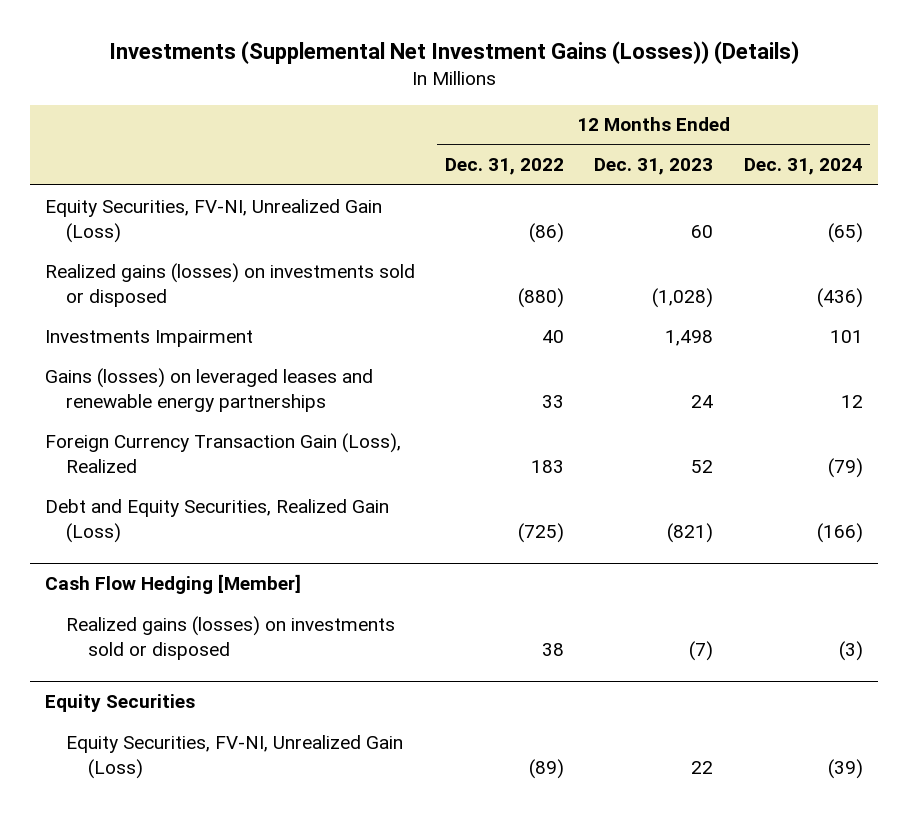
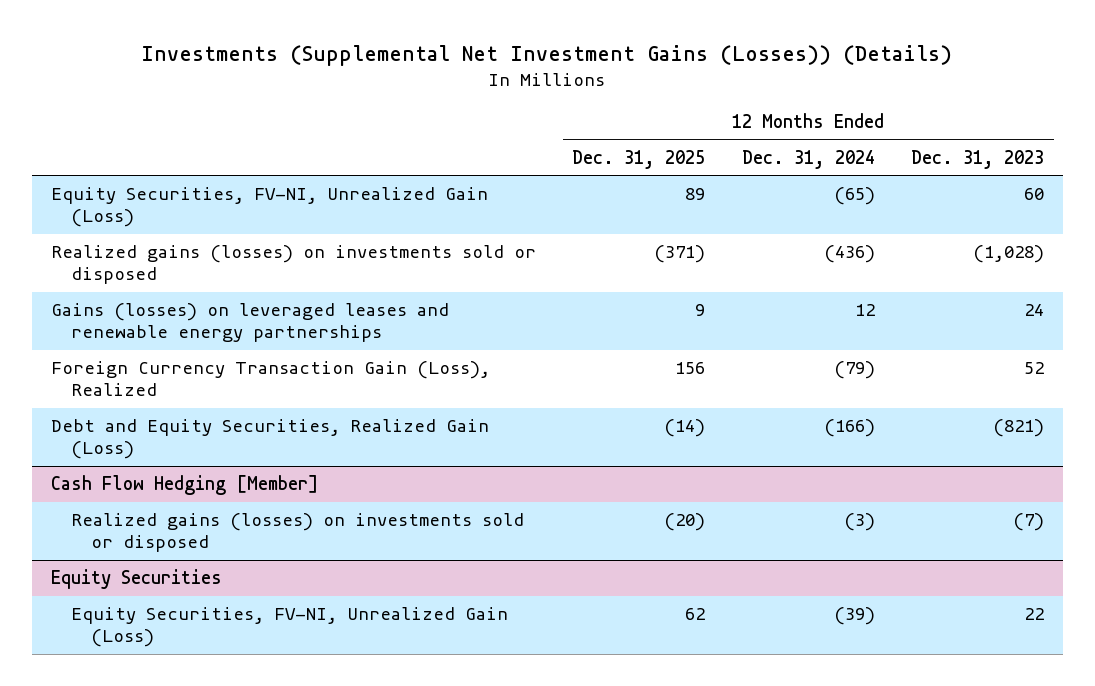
[444,158,564,176] Dec. 31, 2022 -> none
none -> [572,149,706,169] Dec. 31, 2025
[44,329,253,347] Investments Impairment -> none

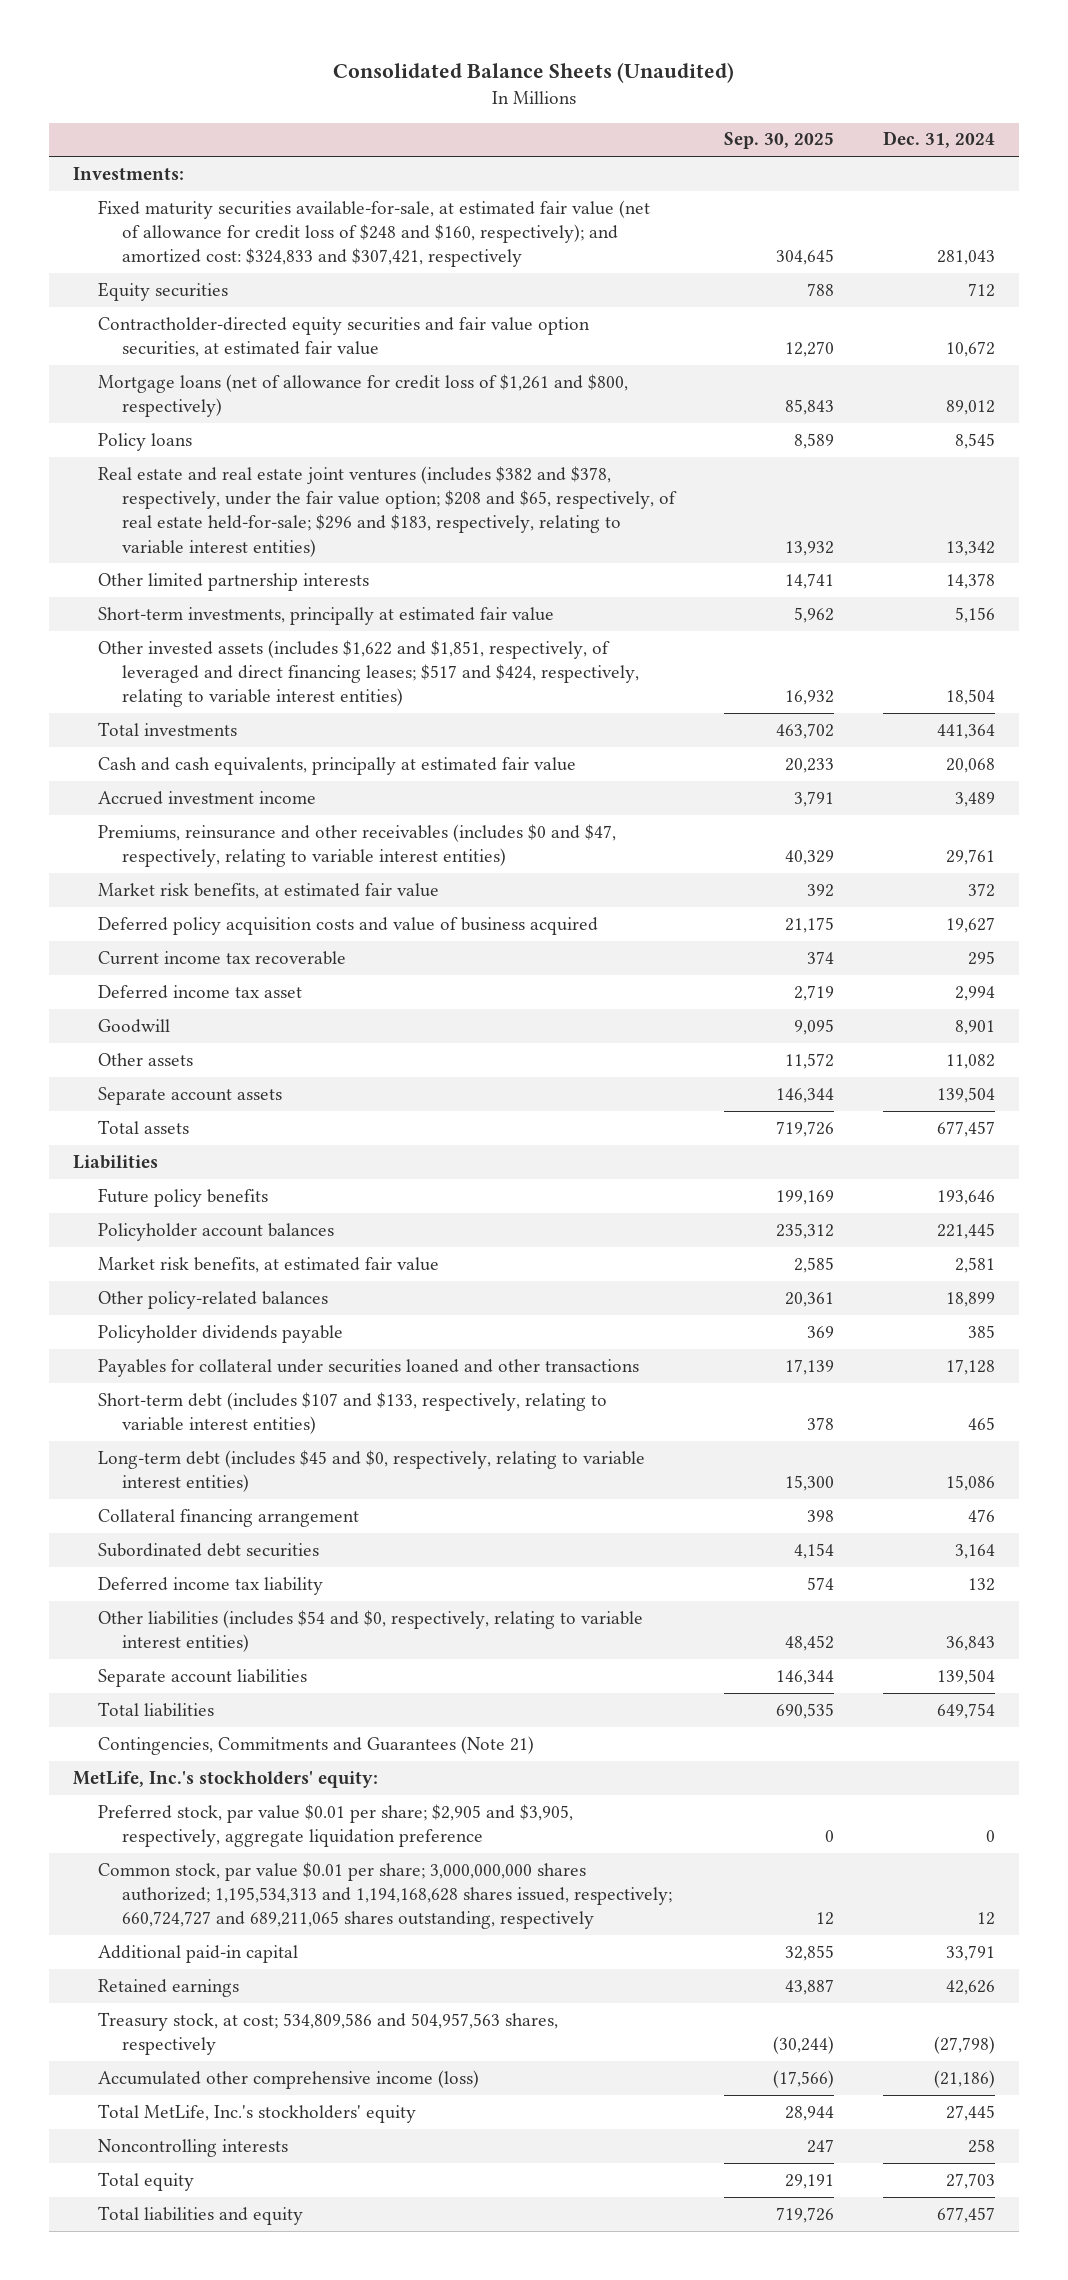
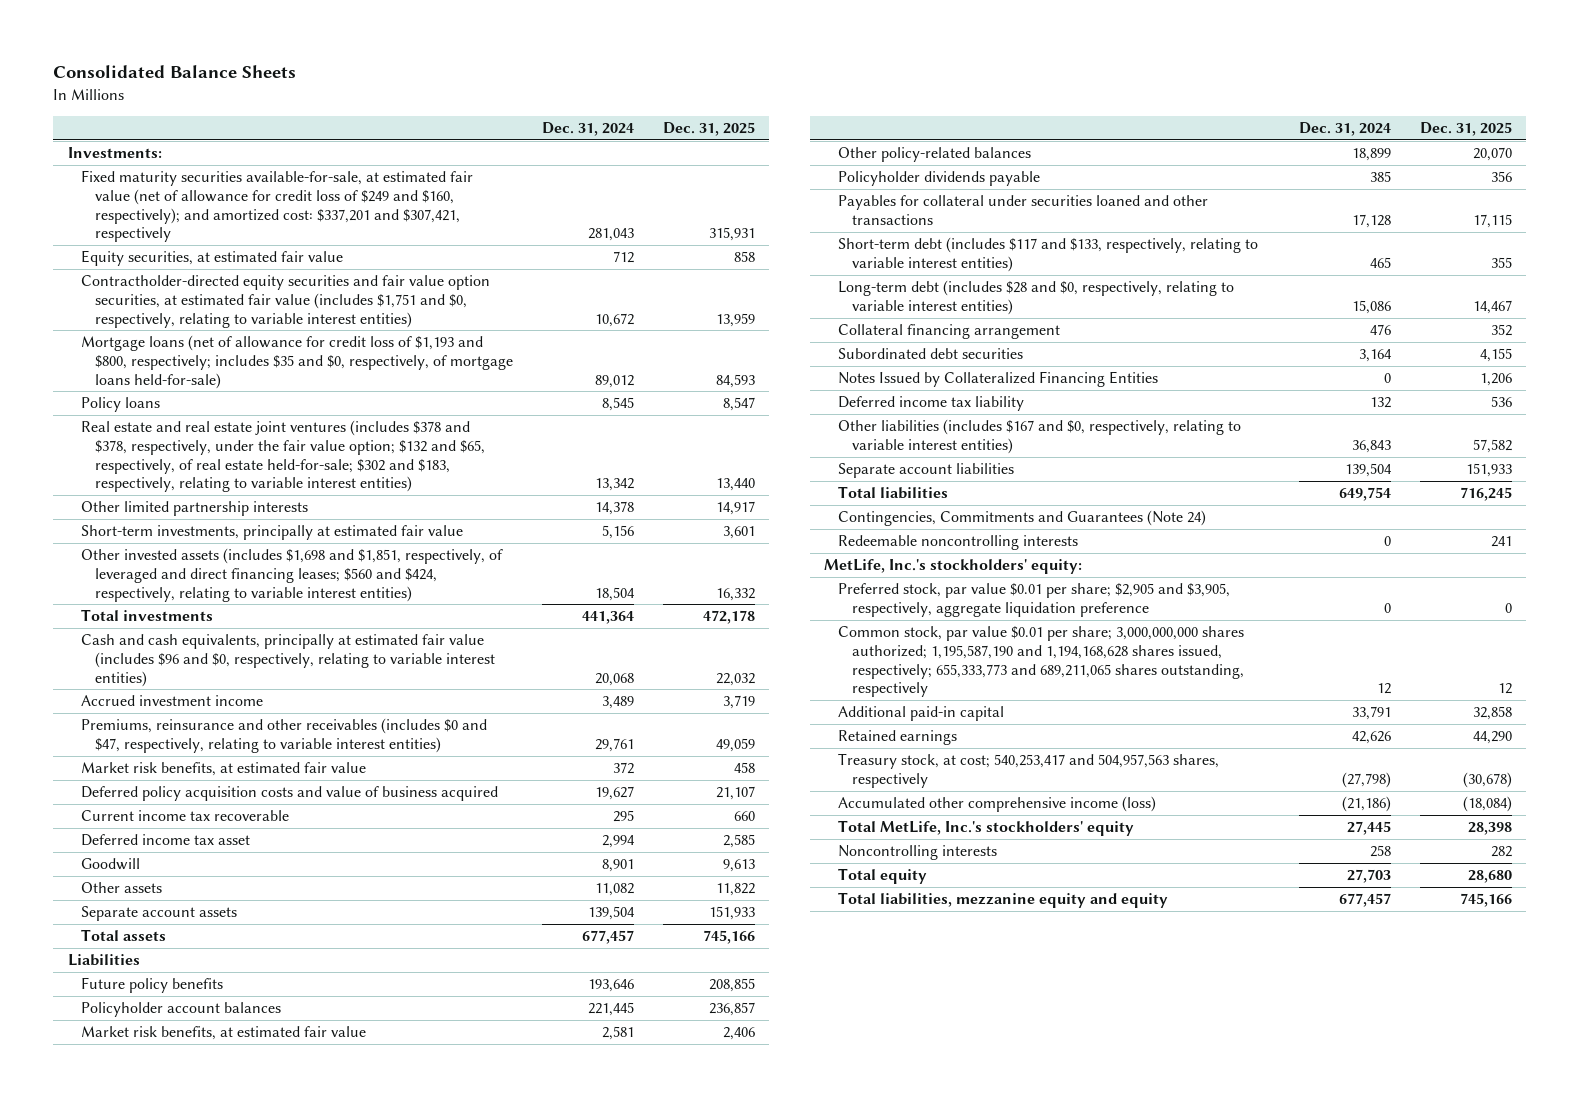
[332,62,734,84] Consolidated Balance Sheets (Unaudited) -> [53,65,297,79] Consolidated Balance Sheets
[723,132,834,150] Sep. 30, 2025 -> none
none -> [663,122,756,137] Dec. 31, 2025
[97,199,650,268] Fixed maturity securities available-for-sale, at estimated fair value (net of allowance for credit loss of $248 and $160, respectively); and amortized cost: $324,833 and $307,421, respectively -> [81,170,474,243] Fixed maturity securities available-for-sale, at estimated fair value (net of allowance for credit loss of $249 and $160, respectively); and amortized cost: $337,201 and $307,421, respectively
[97,281,228,301] Equity securities -> [81,250,344,267] Equity securities, at estimated fair value
[97,316,590,358] Contractholder-directed equity securities and fair value option securities, at estimated fair value -> [81,275,491,328] Contractholder-directed equity securities and fair value option securities, at estimated fair value (includes $1,751 and $0, respectively, relating to variable interest entities)
[97,373,628,418] Mortgage loans (net of allowance for credit loss of $1,261 and $800, respectively) -> [81,335,514,389] Mortgage loans (net of allowance for credit loss of $1,193 and $800, respectively; includes $35 and $0, respectively, of mortgage loans held-for-sale)
[97,465,678,557] Real estate and real estate joint ventures (includes $382 and $378, respectively, under the fair value option; $208 and $65, respectively, of real estate held-for-sale; $296 and $183, respectively, relating to variable interest entities) -> [81,420,486,493] Real estate and real estate joint ventures (includes $378 and $378, respectively, under the fair value option; $132 and $65, respectively, of real estate held-for-sale; $302 and $183, respectively, relating to variable interest entities)
[97,639,640,708] Other invested assets (includes $1,622 and $1,851, respectively, of leveraged and direct financing leases; $517 and $424, respectively, relating to variable interest entities) -> [81,548,504,602] Other invested assets (includes $1,698 and $1,851, respectively, of leveraged and direct financing leases; $560 and $424, respectively, relating to variable interest entities)
[97,756,576,775] Cash and cash equivalents, principally at estimated fair value -> [81,634,496,687] Cash and cash equivalents, principally at estimated fair value (includes $96 and $0, respectively, relating to variable interest entities)
[97,1391,607,1435] Short-term debt (includes $107 and $133, respectively, relating to variable interest entities) -> [837,237,1258,272] Short-term debt (includes $117 and $133, respectively, relating to variable interest entities)
[97,1449,645,1493] Long-term debt (includes $45 and $0, respectively, relating to variable interest entities) -> [837,280,1234,315] Long-term debt (includes $28 and $0, respectively, relating to variable interest entities)
none -> [837,371,1158,388] Notes Issued by Collateralized Financing Entities
[97,1609,643,1653] Other liabilities (includes $54 and $0, respectively, relating to variable interest entities) -> [837,419,1241,454] Other liabilities (includes $167 and $0, respectively, relating to variable interest entities)
[97,1735,534,1755] Contingencies, Commitments and Guarantees (Note 21) -> [837,510,1206,527] Contingencies, Commitments and Guarantees (Note 24)
none -> [837,535,1078,551] Redeemable noncontrolling interests
[97,1861,673,1930] Common stock, par value $0.01 per share; 3,000,000,000 shares authorized; 1,195,534,313 and 1,194,168,628 shares issued, respectively; 660,724,727 and 689,211,065 shares outstanding, respectively -> [837,626,1244,698] Common stock, par value $0.01 per share; 3,000,000,000 shares authorized; 1,195,587,190 and 1,194,168,628 shares issued, respectively; 655,333,773 and 689,211,065 shares outstanding, respectively
[97,2011,558,2056] Treasury stock, at cost; 534,809,586 and 504,957,563 shares, respectively -> [837,753,1219,788] Treasury stock, at cost; 540,253,417 and 504,957,563 shares, respectively
[97,2205,303,2225] Total liabilities and equity -> [837,892,1168,909] Total liabilities, mezzanine equity and equity

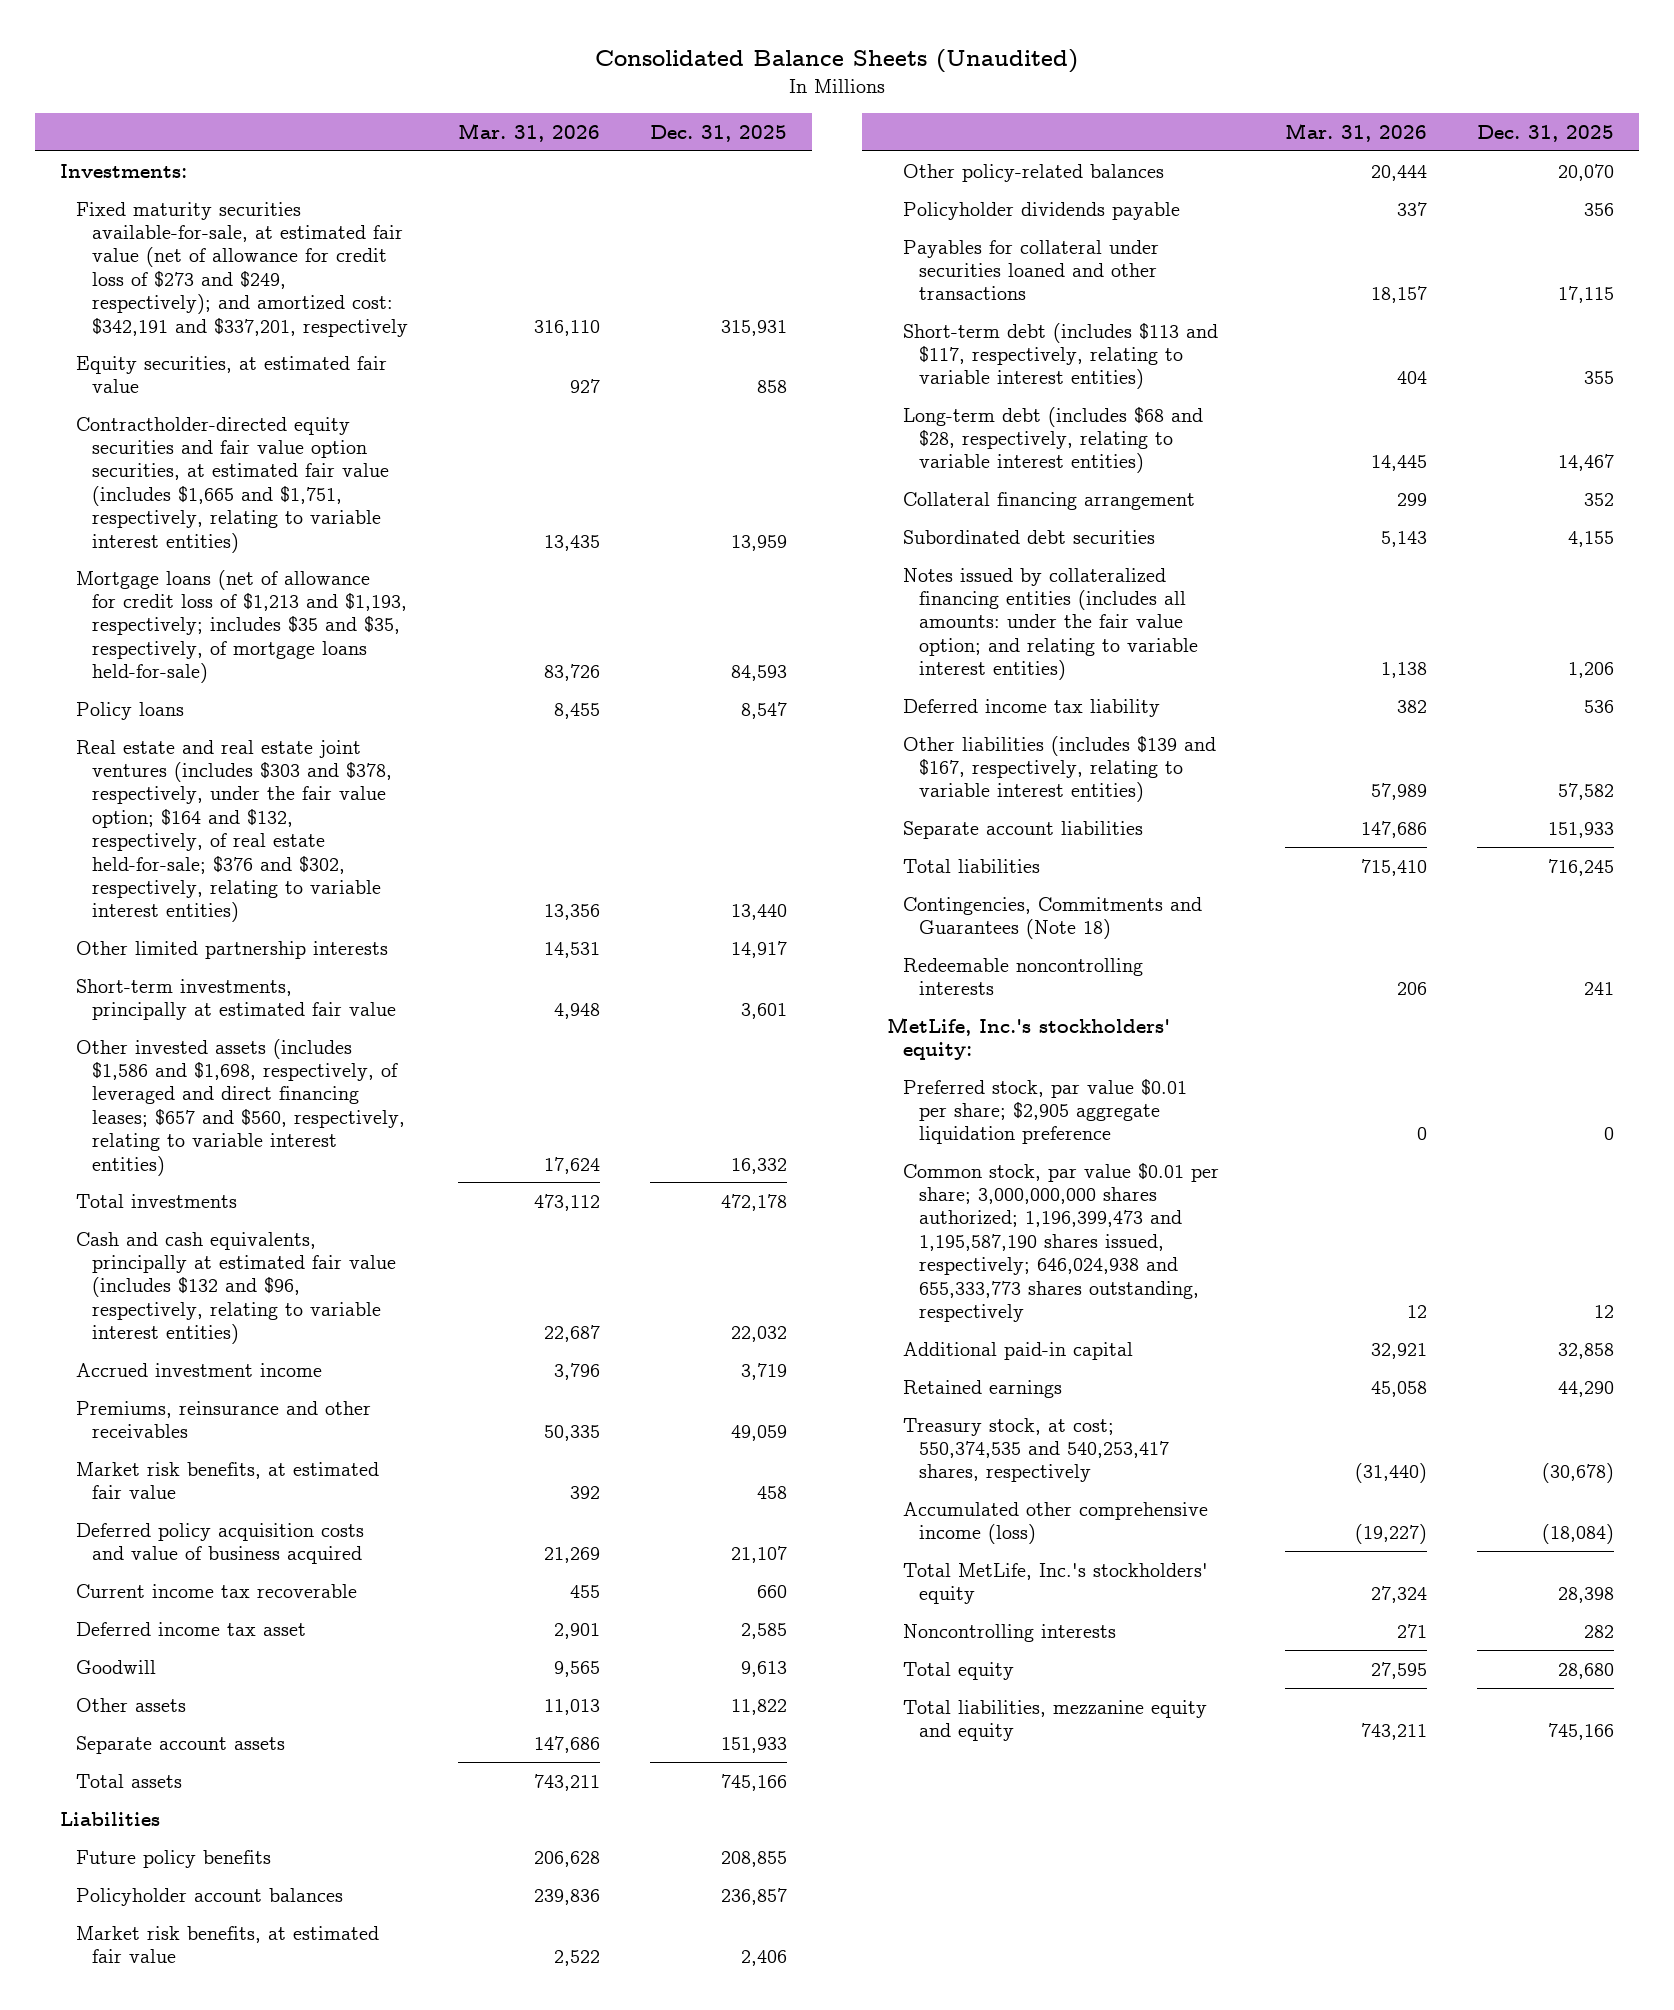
[53,65,297,79] Consolidated Balance Sheets -> [594,49,1078,74] Consolidated Balance Sheets (Unaudited)
[542,122,635,137] Dec. 31, 2024 -> none
none -> [457,123,600,143] Mar. 31, 2026
[81,170,474,243] Fixed maturity securities available-for-sale, at estimated fair value (net of allowance for credit loss of $249 and $160, respectively); and amortized cost: $337,201 and $307,421, respectively -> [75,201,408,337] Fixed maturity securities available-for-sale, at estimated fair value (net of allowance for credit loss of $273 and $249, respectively); and amortized cost: $342,191 and $337,201, respectively
[81,275,491,328] Contractholder-directed equity securities and fair value option securities, at estimated fair value (includes $1,751 and $0, respectively, relating to variable interest entities) -> [75,416,389,553] Contractholder-directed equity securities and fair value option securities, at estimated fair value (includes $1,665 and $1,751, respectively, relating to variable interest entities)
[81,335,514,389] Mortgage loans (net of allowance for credit loss of $1,193 and $800, respectively; includes $35 and $0, respectively, of mortgage loans held-for-sale) -> [75,569,407,684] Mortgage loans (net of allowance for credit loss of $1,213 and $1,193, respectively; includes $35 and $35, respectively, of mortgage loans held-for-sale)
[81,420,486,493] Real estate and real estate joint ventures (includes $378 and $378, respectively, under the fair value option; $132 and $65, respectively, of real estate held-for-sale; $302 and $183, respectively, relating to variable interest entities) -> [75,739,392,923] Real estate and real estate joint ventures (includes $303 and $378, respectively, under the fair value option; $164 and $132, respectively, of real estate held-for-sale; $376 and $302, respectively, relating to variable interest entities)
[81,548,504,602] Other invested assets (includes $1,698 and $1,851, respectively, of leveraged and direct financing leases; $560 and $424, respectively, relating to variable interest entities) -> [75,1038,405,1176] Other invested assets (includes $1,586 and $1,698, respectively, of leveraged and direct financing leases; $657 and $560, respectively, relating to variable interest entities)
[81,634,496,687] Cash and cash equivalents, principally at estimated fair value (includes $96 and $0, respectively, relating to variable interest entities) -> [75,1231,396,1345] Cash and cash equivalents, principally at estimated fair value (includes $132 and $96, respectively, relating to variable interest entities)
[81,718,488,753] Premiums, reinsurance and other receivables (includes $0 and $47, respectively, relating to variable interest entities) -> [75,1400,371,1439] Premiums, reinsurance and other receivables
[837,237,1258,272] Short-term debt (includes $117 and $133, respectively, relating to variable interest entities) -> [902,322,1218,390] Short-term debt (includes $113 and $117, respectively, relating to variable interest entities)
[837,280,1234,315] Long-term debt (includes $28 and $0, respectively, relating to variable interest entities) -> [902,406,1203,474] Long-term debt (includes $68 and $28, respectively, relating to variable interest entities)
[837,371,1158,388] Notes Issued by Collateralized Financing Entities -> [902,567,1198,681] Notes issued by collateralized financing entities (includes all amounts: under the fair value option; and relating to variable interest entities)
[837,419,1241,454] Other liabilities (includes $167 and $0, respectively, relating to variable interest entities) -> [902,735,1216,803] Other liabilities (includes $139 and $167, respectively, relating to variable interest entities)
[837,510,1206,527] Contingencies, Commitments and Guarantees (Note 24) -> [902,896,1202,940] Contingencies, Commitments and Guarantees (Note 18)
[837,583,1230,617] Preferred stock, par value $0.01 per share; $2,905 and $3,905, respectively, aggregate liquidation preference -> [902,1078,1187,1145] Preferred stock, par value $0.01 per share; $2,905 aggregate liquidation preference
[837,626,1244,698] Common stock, par value $0.01 per share; 3,000,000,000 shares authorized; 1,195,587,190 and 1,194,168,628 shares issued, respectively; 655,333,773 and 689,211,065 shares outstanding, respectively -> [902,1162,1219,1322] Common stock, par value $0.01 per share; 3,000,000,000 shares authorized; 1,196,399,473 and 1,195,587,190 shares issued, respectively; 646,024,938 and 655,333,773 shares outstanding, respectively
[837,753,1219,788] Treasury stock, at cost; 540,253,417 and 504,957,563 shares, respectively -> [902,1417,1169,1483] Treasury stock, at cost; 550,374,535 and 540,253,417 shares, respectively

